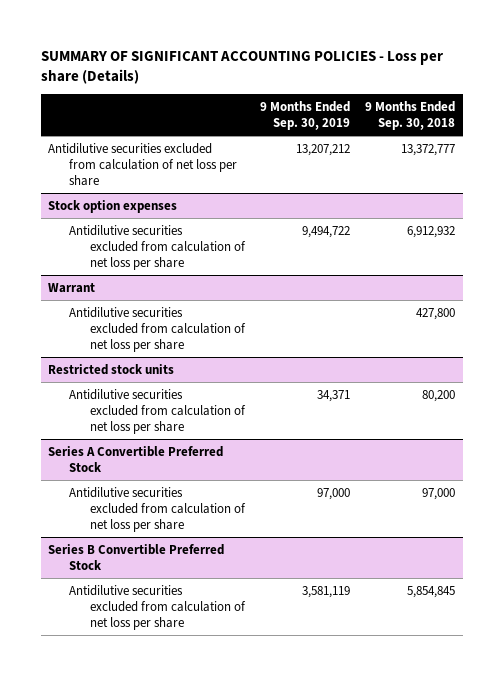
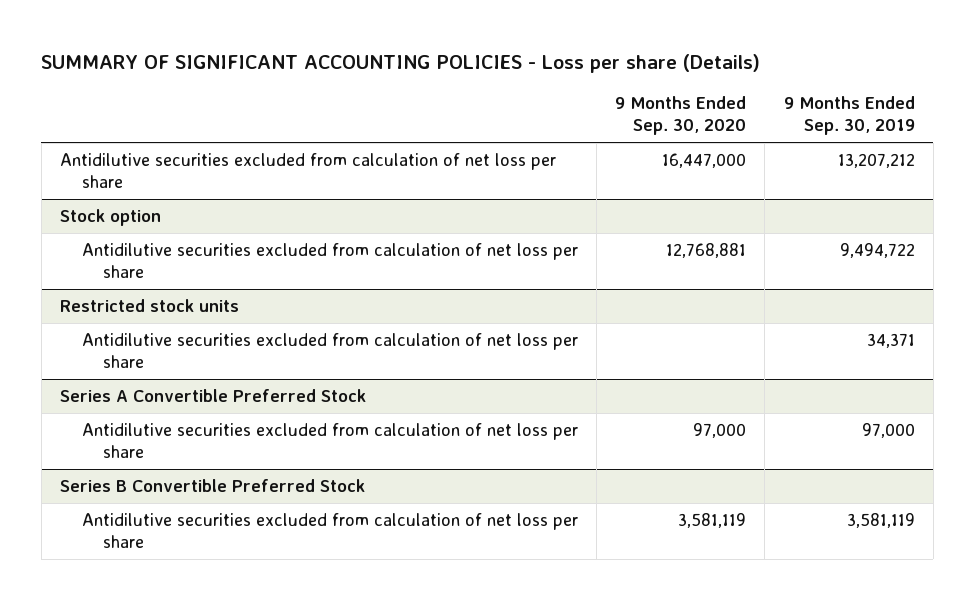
[365,101,456,131] 9 Months Ended Sep. 30, 2018 -> none
none -> [615,96,747,136] 9 Months Ended Sep. 30, 2020
[48,199,178,213] Stock option expenses -> [59,208,161,226] Stock option
[48,282,96,293] Warrant -> none
[69,306,246,352] Antidilutive securities excluded from calculation of net loss per share -> none

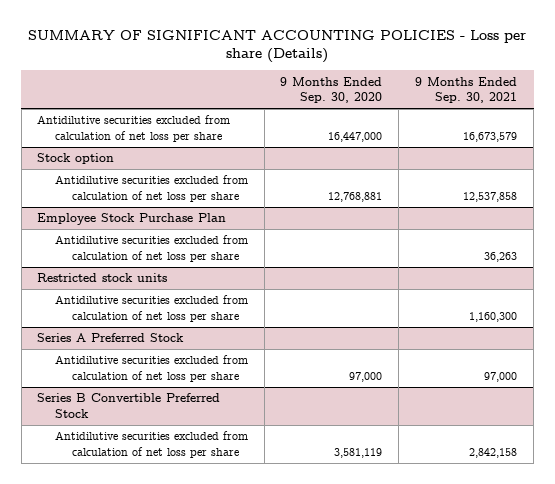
[783,96,915,136] 9 Months Ended Sep. 30, 2019 -> none
none -> [415,76,518,104] 9 Months Ended Sep. 30, 2021
none -> [37,213,227,226] Employee Stock Purchase Plan
none -> [54,235,248,262] Antidilutive securities excluded from calculation of net loss per share
[59,388,366,402] Series A Convertible Preferred Stock -> [37,333,185,343] Series A Preferred Stock

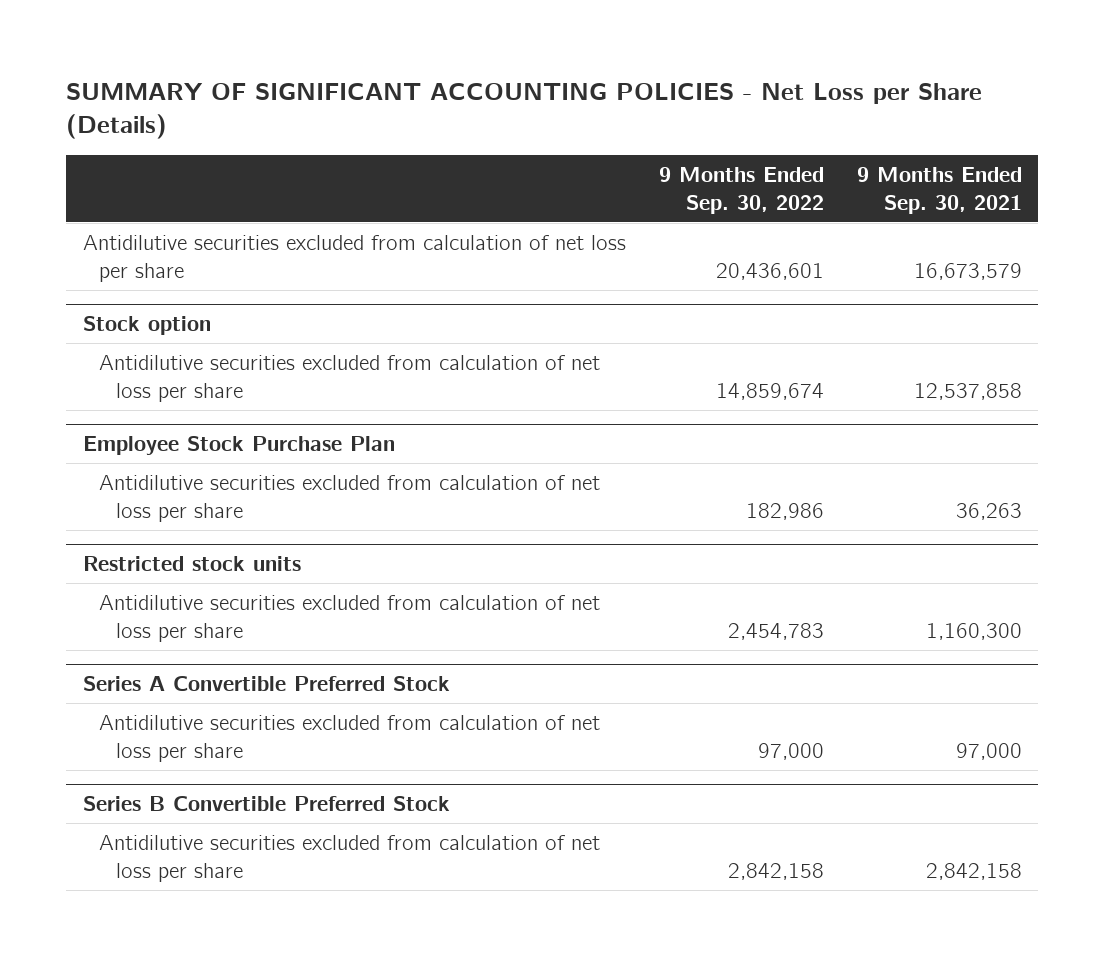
[28,29,527,64] SUMMARY OF SIGNIFICANT ACCOUNTING POLICIES - Loss per share (Details) -> [66,82,983,140] SUMMARY OF SIGNIFICANT ACCOUNTING POLICIES - Net Loss per Share (Details)
[280,76,383,104] 9 Months Ended Sep. 30, 2020 -> none
none -> [658,166,824,214] 9 Months Ended Sep. 30, 2022
[37,333,185,343] Series A Preferred Stock -> [82,676,450,692] Series A Convertible Preferred Stock

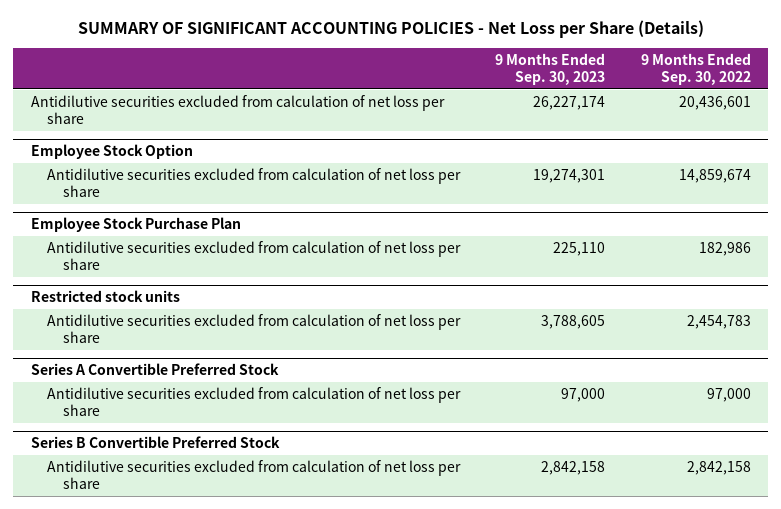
[856,166,1022,214] 9 Months Ended Sep. 30, 2021 -> none
none -> [495,52,606,86] 9 Months Ended Sep. 30, 2023
[82,316,211,336] Stock option -> [30,144,193,160] Employee Stock Option

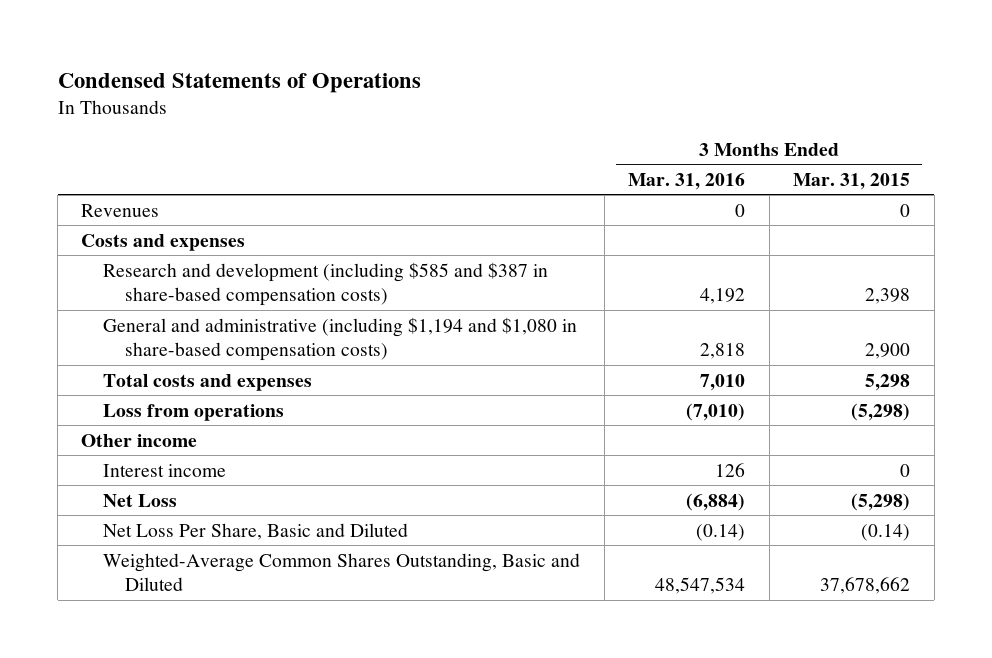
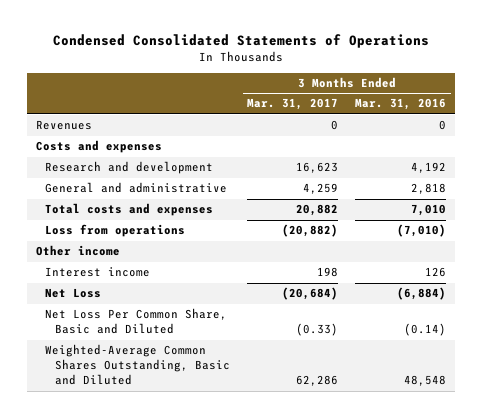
[57,72,421,93] Condensed Statements of Operations -> [52,34,429,49] Condensed Consolidated Statements of Operations
[793,172,911,190] Mar. 31, 2015 -> none
none -> [246,98,338,111] Mar. 31, 2017
[103,261,549,307] Research and development (including $585 and $387 in share-based compensation costs) -> [45,161,214,175] Research and development
[103,316,578,362] General and administrative (including $1,194 and $1,080 in share-based compensation costs) -> [45,182,228,194] General and administrative
[103,522,409,540] Net Loss Per Share, Basic and Diluted -> [45,308,228,335] Net Loss Per Common Share, Basic and Diluted
[655,577,746,595] 48,547,534 -> [404,375,447,387] 48,548

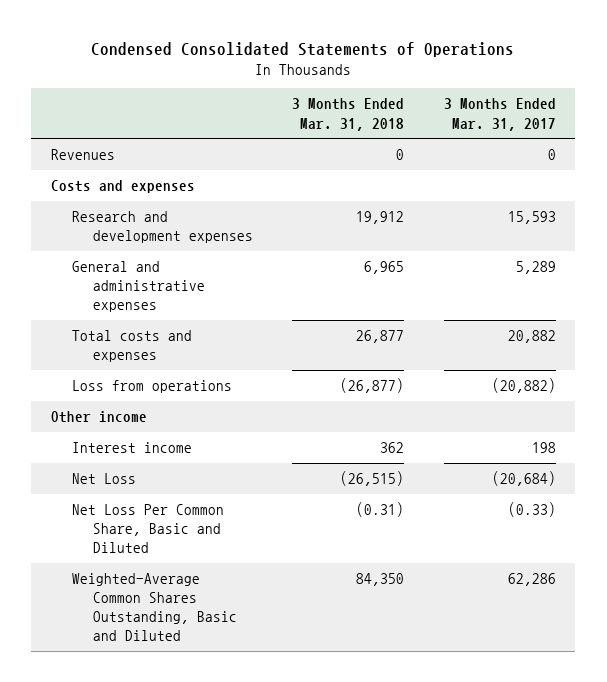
[355,98,447,111] Mar. 31, 2016 -> none
none -> [292,98,405,131] 3 Months Ended Mar. 31, 2018
[45,161,214,175] Research and development -> [71,210,253,244] Research and development expenses
[295,162,338,174] 16,623 -> [507,210,556,224] 15,593
[45,182,228,194] General and administrative -> [71,260,205,313] General and administrative expenses
[302,183,338,195] 4,259 -> [515,260,556,274] 5,289

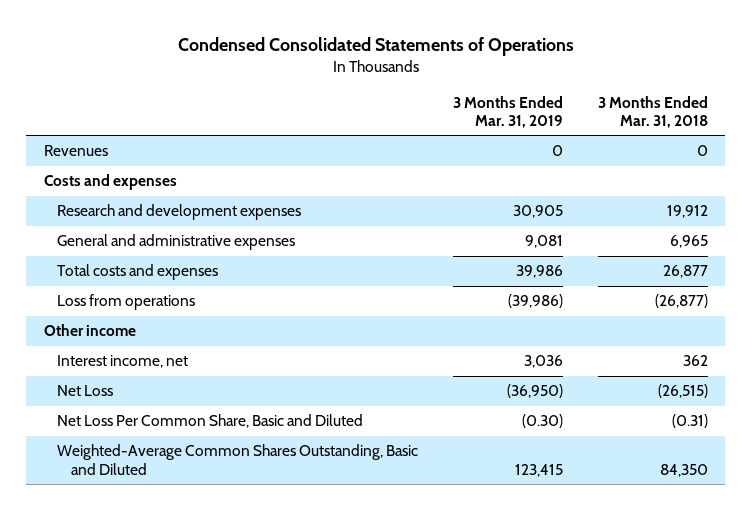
[443,98,556,131] 3 Months Ended Mar. 31, 2017 -> none
none -> [452,95,563,128] 3 Months Ended Mar. 31, 2019
[71,441,192,453] Interest income -> [57,355,189,369] Interest income, net

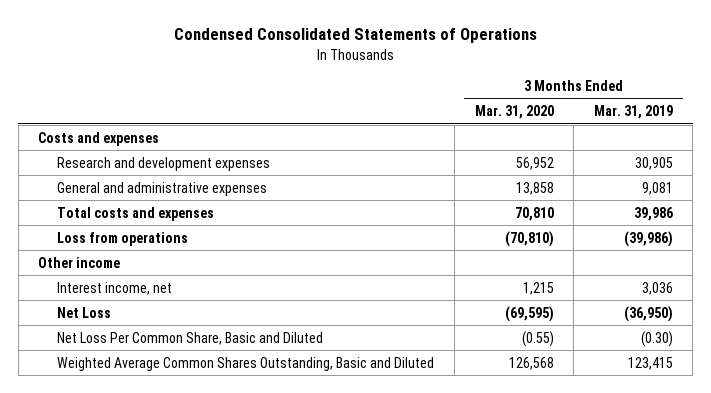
[597,95,708,128] 3 Months Ended Mar. 31, 2018 -> none
none -> [474,105,554,120] Mar. 31, 2020
[43,145,108,157] Revenues -> none
[57,444,419,475] Weighted-Average Common Shares Outstanding, Basic and Diluted -> [57,356,435,371] Weighted Average Common Shares Outstanding, Basic and Diluted

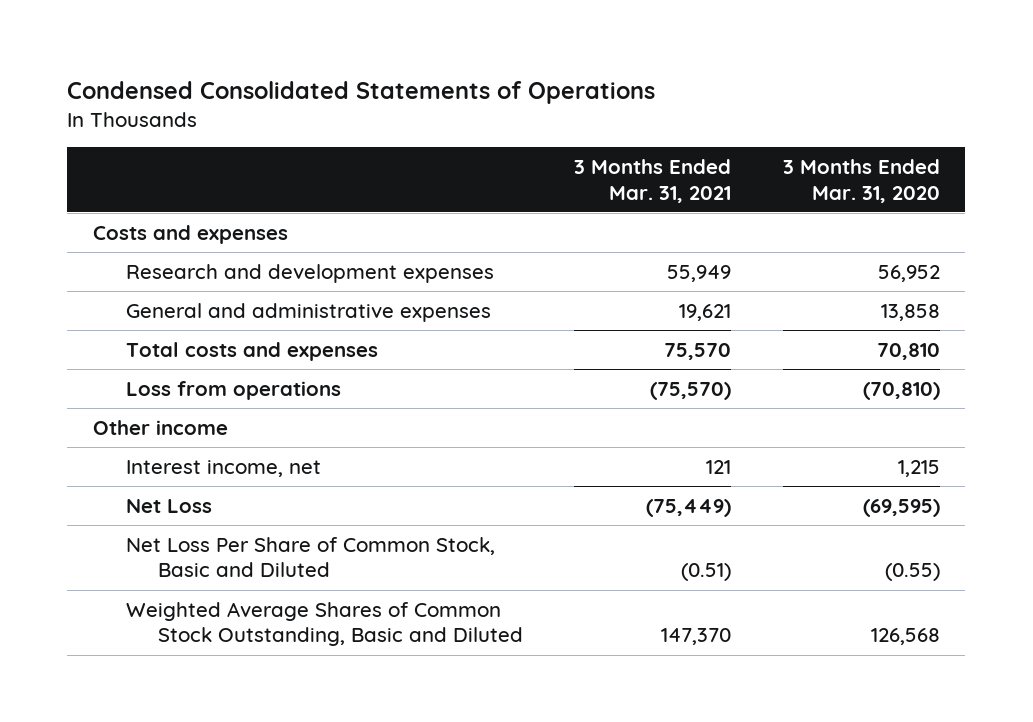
[593,105,673,120] Mar. 31, 2019 -> none
none -> [574,158,732,203] 3 Months Ended Mar. 31, 2021
[57,331,324,345] Net Loss Per Common Share, Basic and Diluted -> [125,536,495,578] Net Loss Per Share of Common Stock, Basic and Diluted
[57,356,435,371] Weighted Average Common Shares Outstanding, Basic and Diluted -> [125,601,524,647] Weighted Average Shares of Common Stock Outstanding, Basic and Diluted

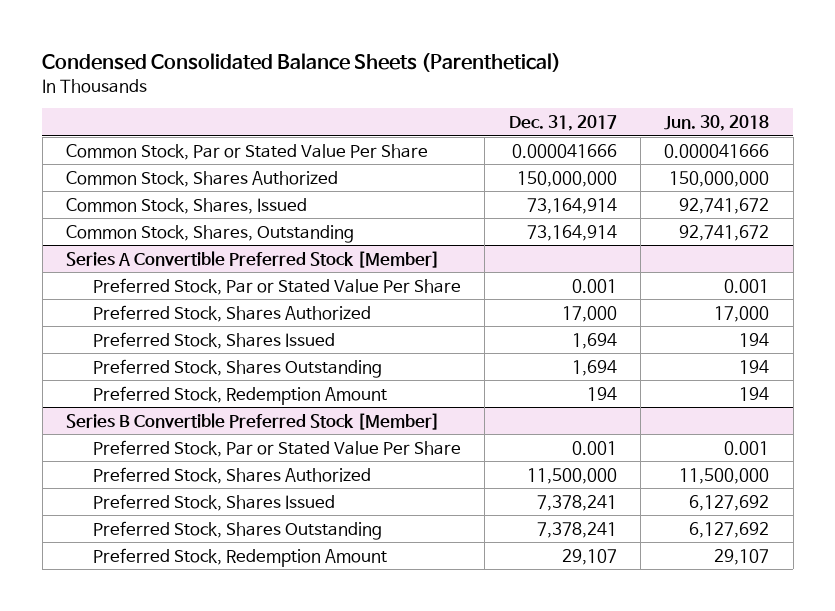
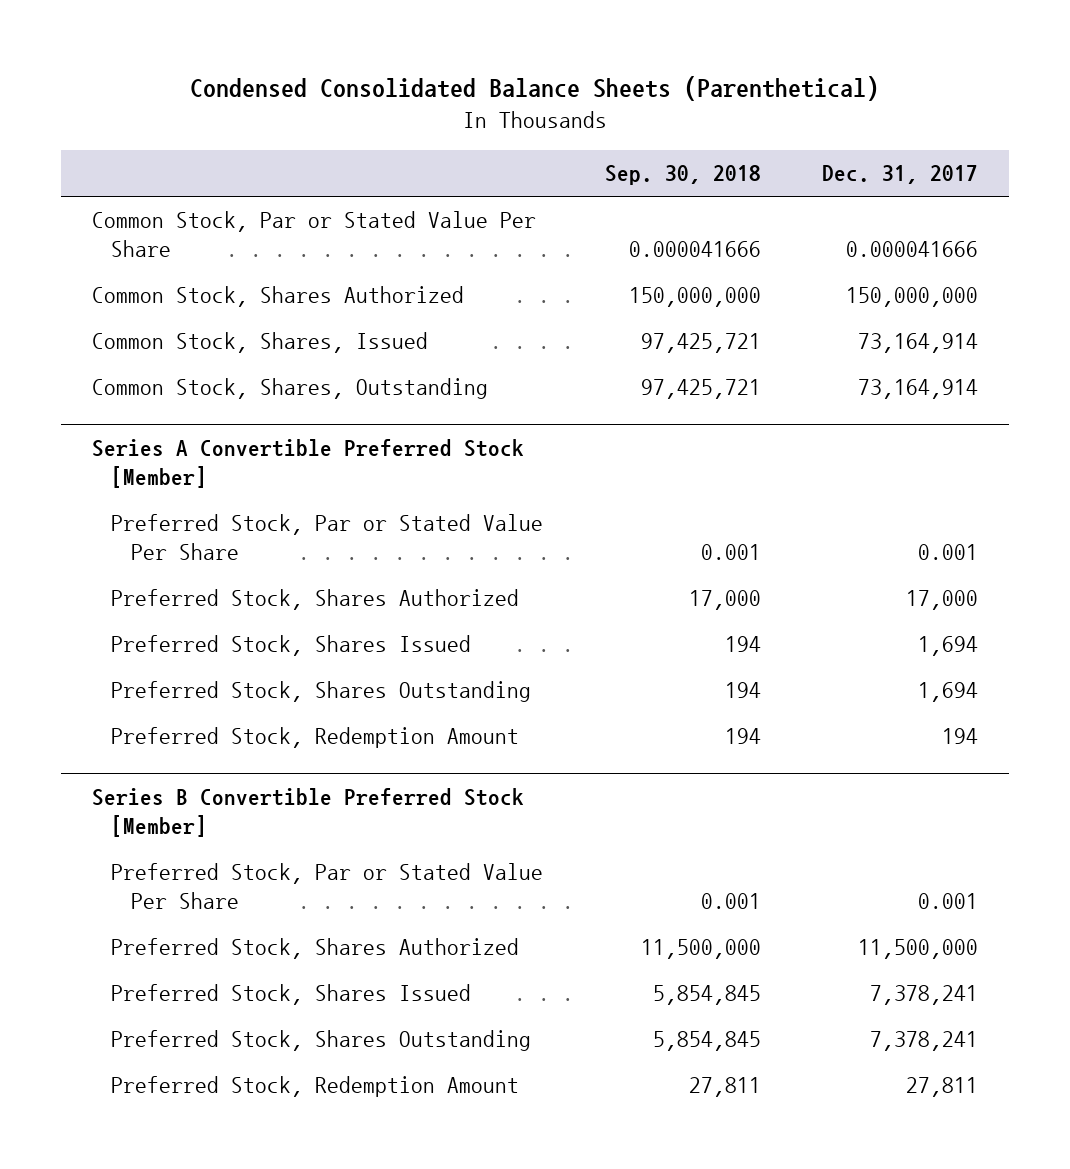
[664,115,770,132] Jun. 30, 2018 -> none
none -> [604,165,761,186] Sep. 30, 2018
[561,548,617,565] 29,107 -> [906,1077,979,1098] 27,811

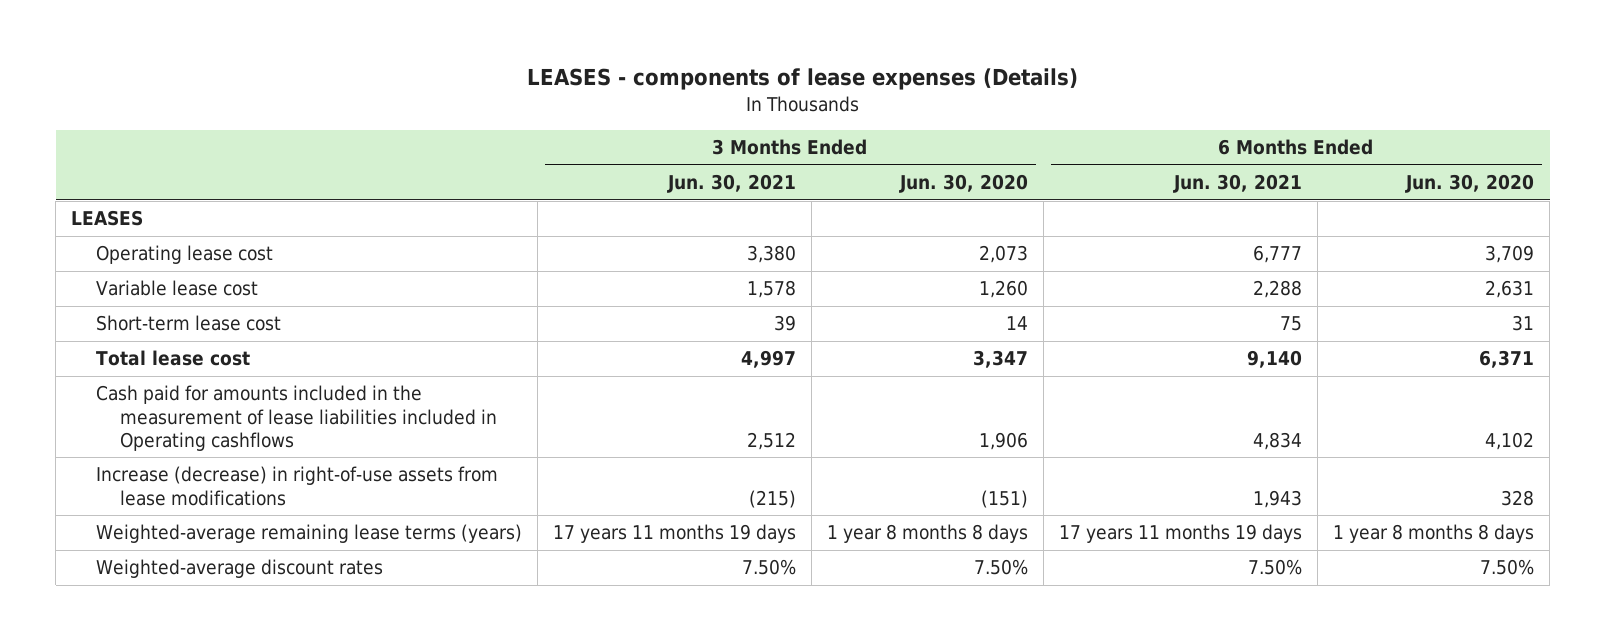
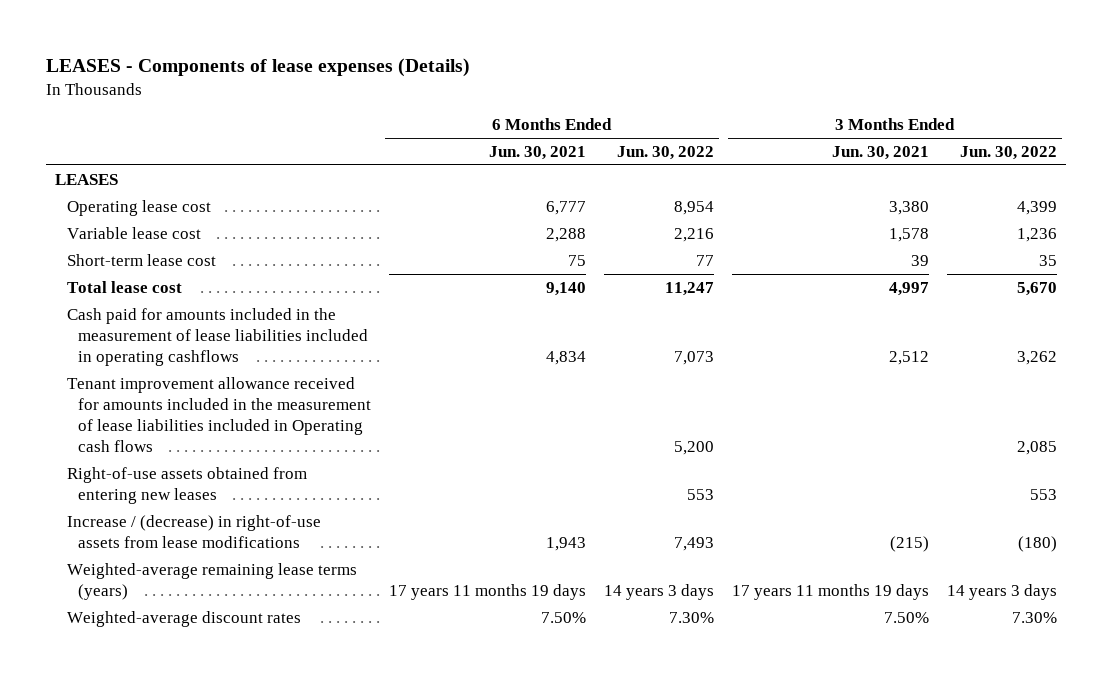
[526,68,1078,91] LEASES - components of lease expenses (Details) -> [45,57,470,77] LEASES - Components of lease expenses (Details)
[898,174,1028,194] Jun. 30, 2020 -> none
[1404,174,1534,194] Jun. 30, 2020 -> none
none -> [617,145,715,160] Jun. 30, 2022
none -> [960,145,1058,160] Jun. 30, 2022
[95,385,497,451] Cash paid for amounts included in the measurement of lease liabilities included in Operating cashflows -> [66,307,369,367] Cash paid for amounts included in the measurement of lease liabilities included in operating cashflows
none -> [66,376,372,453] Tenant improvement allowance received for amounts included in the measurement of lease liabilities included in Operating cash flows
none -> [66,466,307,504] Right-of-use assets obtained from entering new leases
[95,466,498,506] Increase (decrease) in right-of-use assets from lease modifications -> [66,514,321,548] Increase / (decrease) in right-of-use assets from lease modifications

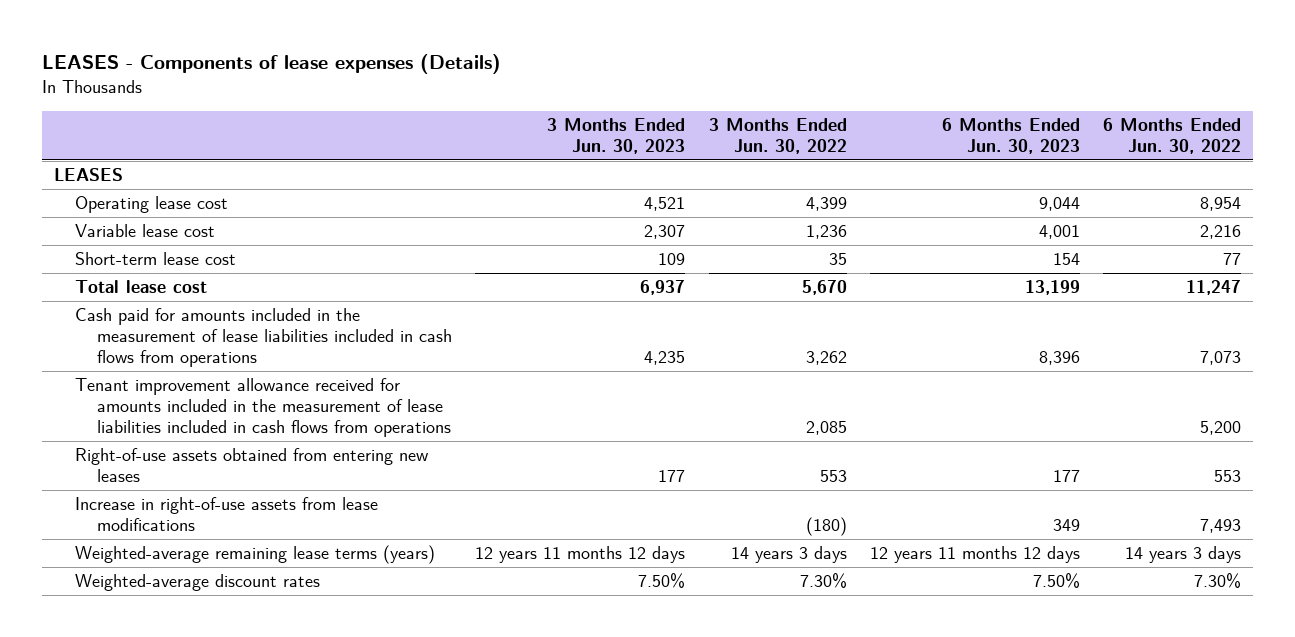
[489,145,587,160] Jun. 30, 2021 -> none
[832,145,930,160] Jun. 30, 2021 -> none
none -> [547,117,686,154] 3 Months Ended Jun. 30, 2023
none -> [941,117,1080,154] 6 Months Ended Jun. 30, 2023
[66,307,369,367] Cash paid for amounts included in the measurement of lease liabilities included in operating cashflows -> [75,307,453,368] Cash paid for amounts included in the measurement of lease liabilities included in cash flows from operations
[66,376,372,453] Tenant improvement allowance received for amounts included in the measurement of lease liabilities included in Operating cash flows -> [75,377,452,438] Tenant improvement allowance received for amounts included in the measurement of lease liabilities included in cash flows from operations
[66,514,321,548] Increase / (decrease) in right-of-use assets from lease modifications -> [75,496,379,532] Increase in right-of-use assets from lease modifications

